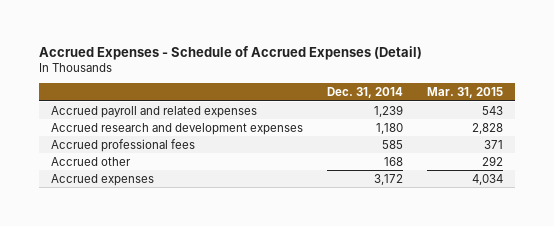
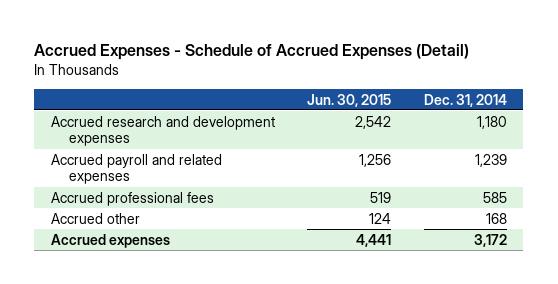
[426,87,503,99] Mar. 31, 2015 -> none
none -> [307,93,392,107] Jun. 30, 2015
[51,105,258,118] Accrued payroll and related expenses -> [50,153,222,185] Accrued payroll and related expenses

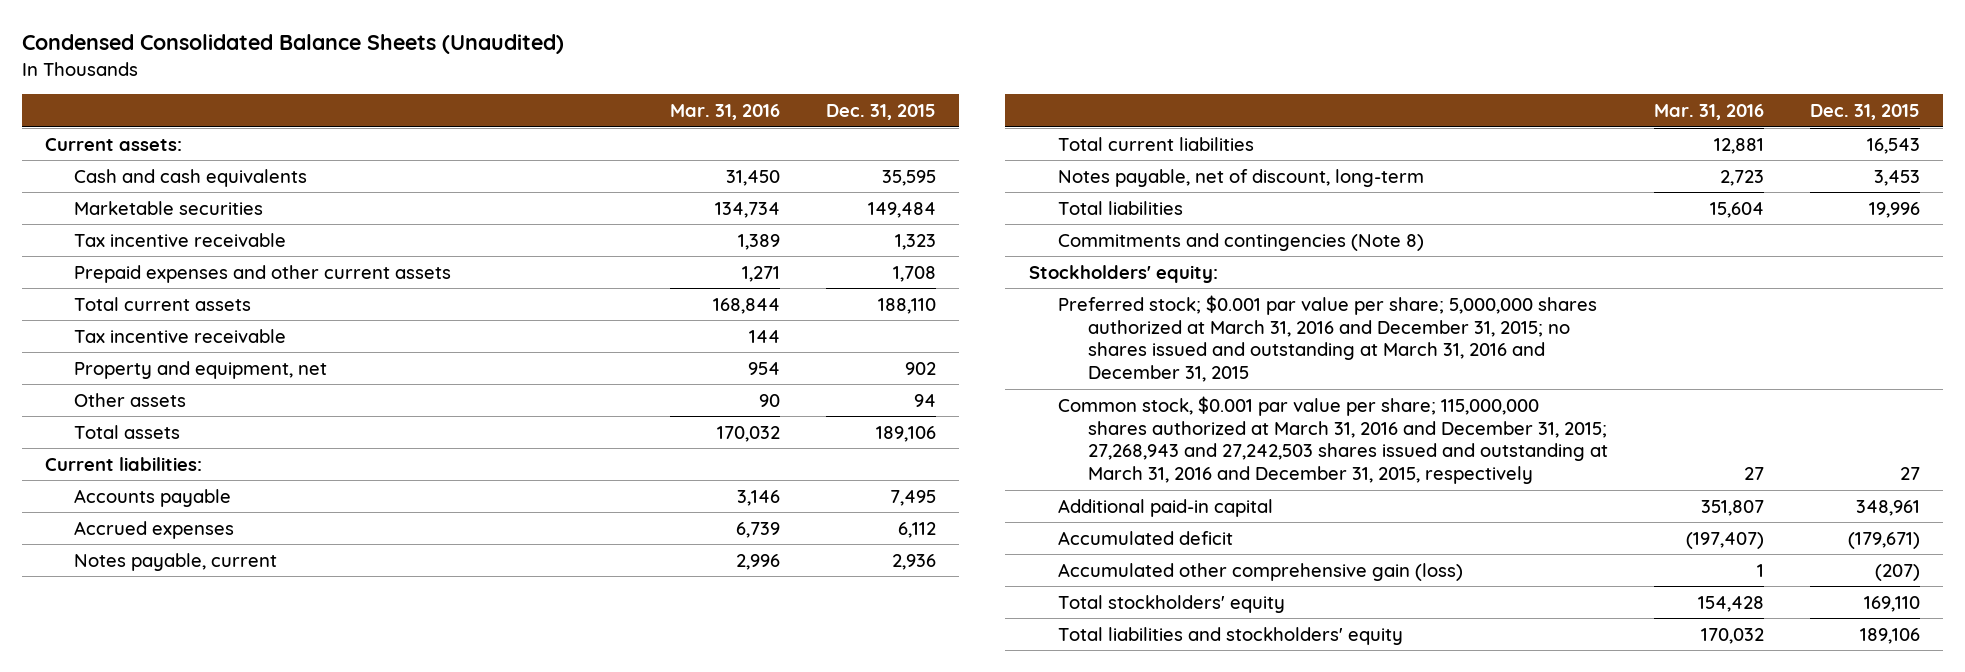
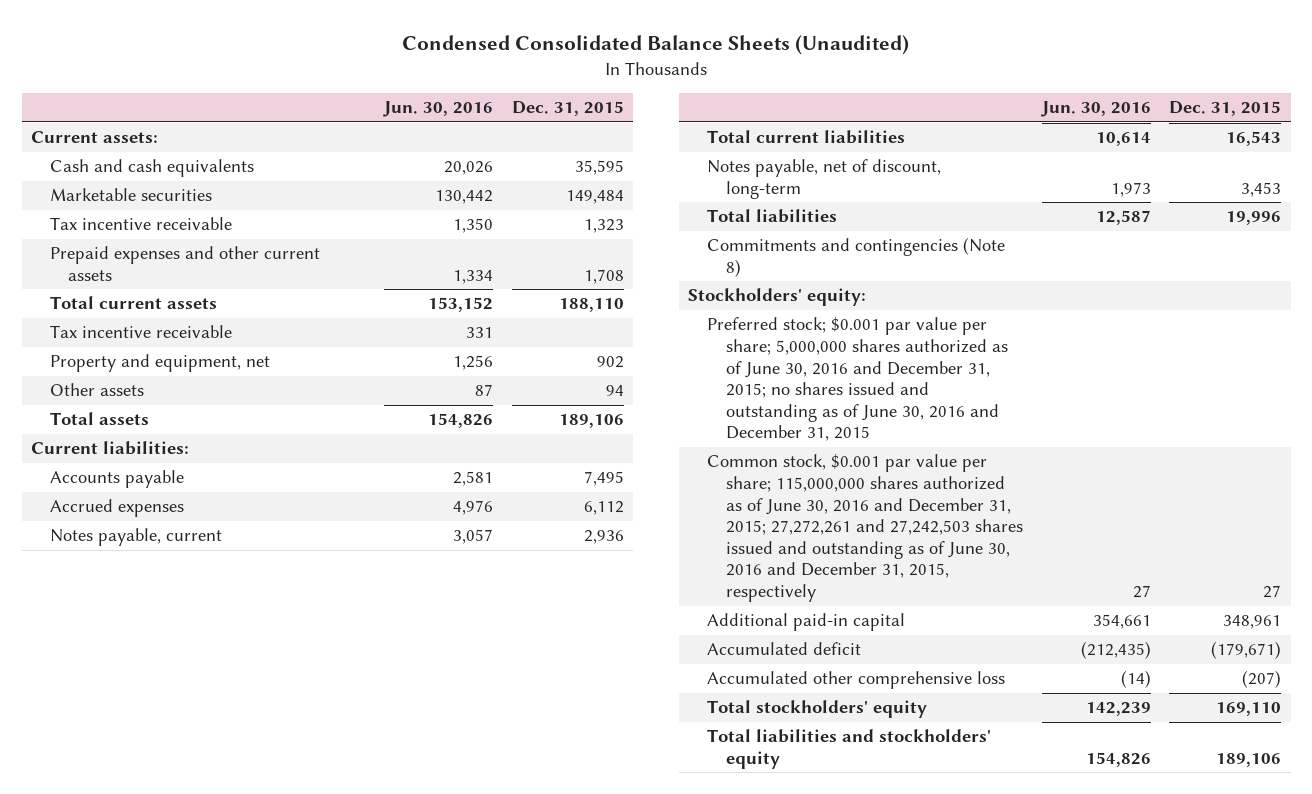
[669,104,780,121] Mar. 31, 2016 -> none
none -> [383,101,494,118] Jun. 30, 2016
[1058,294,1598,383] Preferred stock; $0.001 par value per share; 5,000,000 shares authorized at March 31, 2016 and December 31, 2015; no shares issued and outstanding at March 31, 2016 and December 31, 2015 -> [707,317,1008,442] Preferred stock; $0.001 par value per share; 5,000,000 shares authorized as of June 30, 2016 and December 31, 2015; no shares issued and outstanding as of June 30, 2016 and December 31, 2015
[1058,395,1608,485] Common stock, $0.001 par value per share; 115,000,000 shares authorized at March 31, 2016 and December 31, 2015; 27,268,943 and 27,242,503 shares issued and outstanding at March 31, 2016 and December 31, 2015, respectively -> [707,454,1023,603] Common stock, $0.001 par value per share; 115,000,000 shares authorized as of June 30, 2016 and December 31, 2015; 27,272,261 and 27,242,503 shares issued and outstanding as of June 30, 2016 and December 31, 2015, respectively
[1058,562,1464,581] Accumulated other comprehensive gain (loss) -> [707,671,1006,690] Accumulated other comprehensive loss

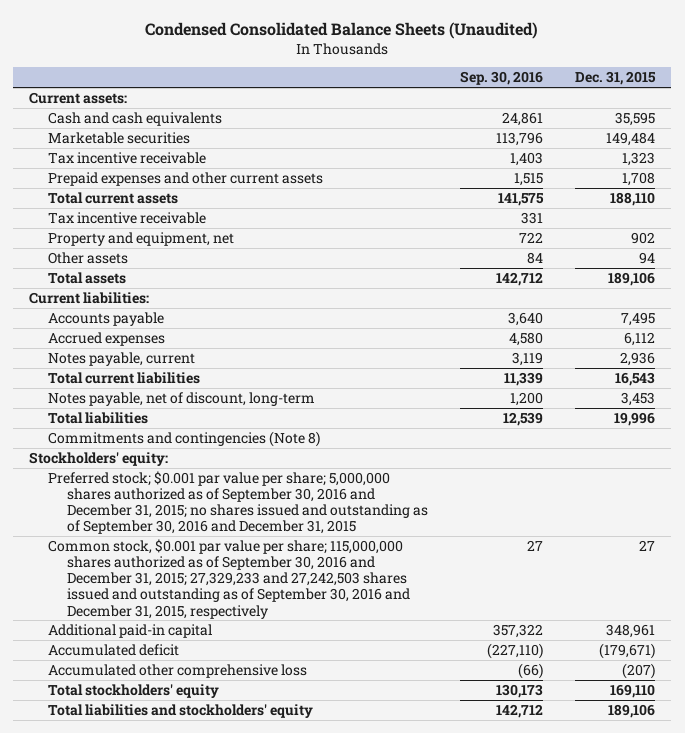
[383,101,494,118] Jun. 30, 2016 -> none
none -> [460,71,544,86] Sep. 30, 2016
[707,317,1008,442] Preferred stock; $0.001 par value per share; 5,000,000 shares authorized as of June 30, 2016 and December 31, 2015; no shares issued and outstanding as of June 30, 2016 and December 31, 2015 -> [48,470,429,535] Preferred stock; $0.001 par value per share; 5,000,000 shares authorized as of September 30, 2016 and December 31, 2015; no shares issued and outstanding as of September 30, 2016 and December 31, 2015
[707,454,1023,603] Common stock, $0.001 par value per share; 115,000,000 shares authorized as of June 30, 2016 and December 31, 2015; 27,272,261 and 27,242,503 shares issued and outstanding as of June 30, 2016 and December 31, 2015, respectively -> [48,538,411,619] Common stock, $0.001 par value per share; 115,000,000 shares authorized as of September 30, 2016 and December 31, 2015; 27,329,233 and 27,242,503 shares issued and outstanding as of September 30, 2016 and December 31, 2015, respectively

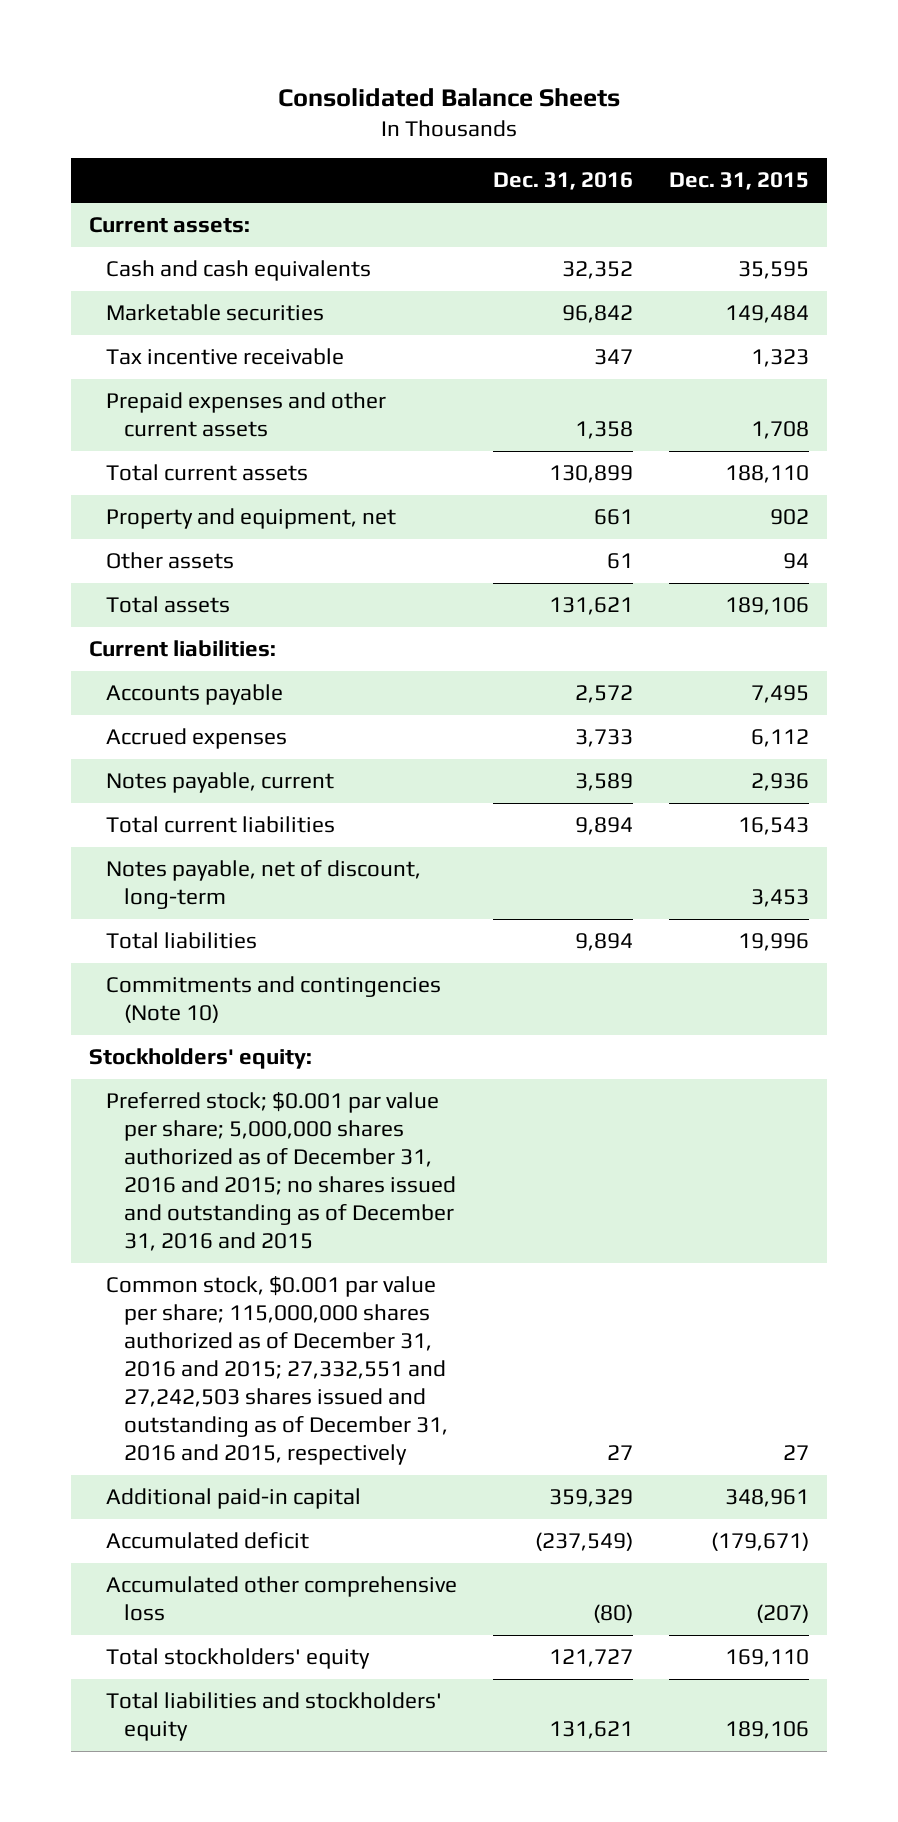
[145,21,539,39] Condensed Consolidated Balance Sheets (Unaudited) -> [278,87,621,107] Consolidated Balance Sheets
[460,71,544,86] Sep. 30, 2016 -> none
none -> [493,172,634,191] Dec. 31, 2016
[48,211,207,224] Tax incentive receivable -> none
[48,430,321,447] Commitments and contingencies (Note 8) -> [106,976,442,1024] Commitments and contingencies (Note 10)
[48,470,429,535] Preferred stock; $0.001 par value per share; 5,000,000 shares authorized as of September 30, 2016 and December 31, 2015; no shares issued and outstanding as of September 30, 2016 and December 31, 2015 -> [106,1092,456,1252] Preferred stock; $0.001 par value per share; 5,000,000 shares authorized as of December 31, 2016 and 2015; no shares issued and outstanding as of December 31, 2016 and 2015
[48,538,411,619] Common stock, $0.001 par value per share; 115,000,000 shares authorized as of September 30, 2016 and December 31, 2015; 27,329,233 and 27,242,503 shares issued and outstanding as of September 30, 2016 and December 31, 2015, respectively -> [106,1276,448,1465] Common stock, $0.001 par value per share; 115,000,000 shares authorized as of December 31, 2016 and 2015; 27,332,551 and 27,242,503 shares issued and outstanding as of December 31, 2016 and 2015, respectively

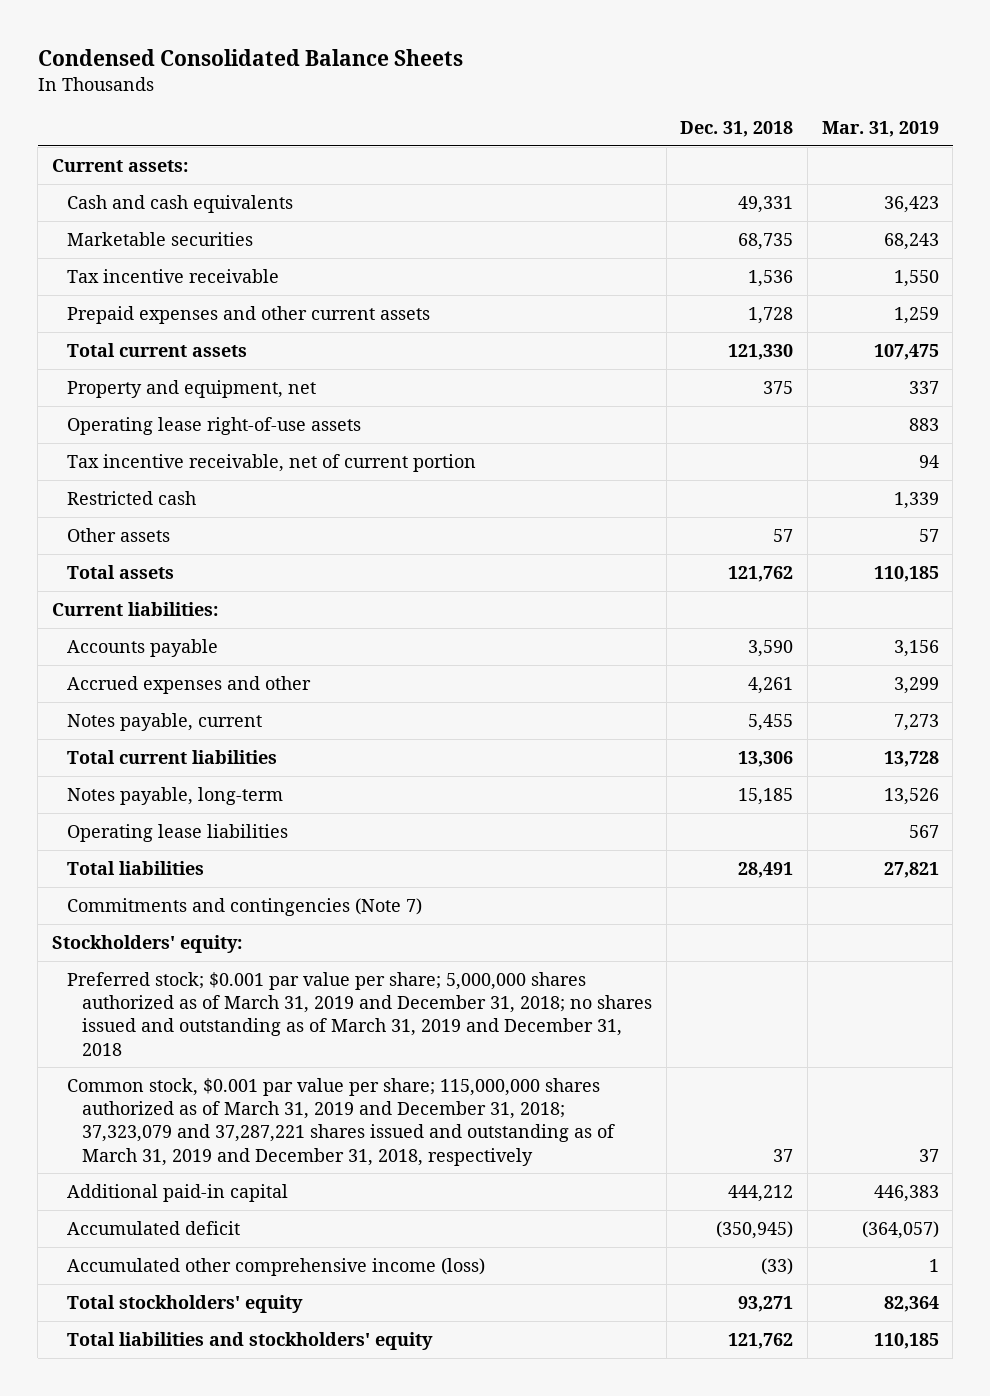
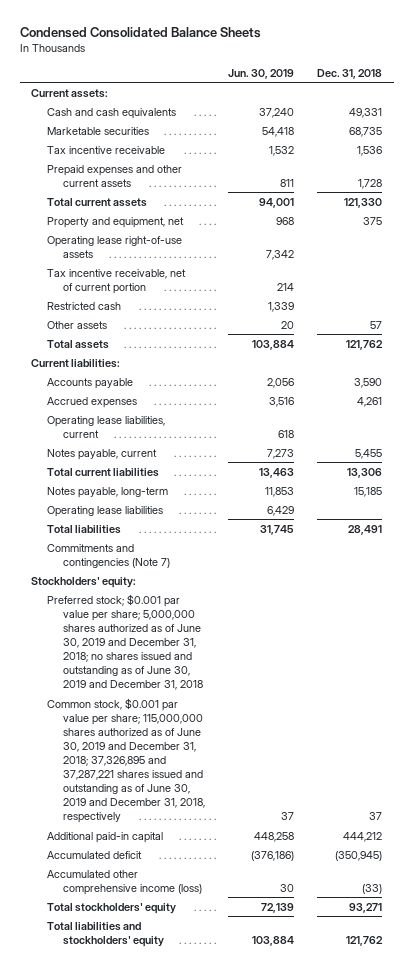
[821,120,939,137] Mar. 31, 2019 -> none
none -> [228,68,295,79] Jun. 30, 2019
[66,675,311,694] Accrued expenses and other -> [46,396,137,408] Accrued expenses
none -> [46,415,165,438] Operating lease liabilities, current
[66,971,653,1056] Preferred stock; $0.001 par value per share; 5,000,000 shares authorized as of March 31, 2019 and December 31, 2018; no shares issued and outstanding as of March 31, 2019 and December 31, 2018 -> [46,593,203,691] Preferred stock; $0.001 par value per share; 5,000,000 shares authorized as of June 30, 2019 and December 31, 2018; no shares issued and outstanding as of June 30, 2019 and December 31, 2018
[66,1077,616,1166] Common stock, $0.001 par value per share; 115,000,000 shares authorized as of March 31, 2019 and December 31, 2018; 37,323,079 and 37,287,221 shares issued and outstanding as of March 31, 2019 and December 31, 2018, respectively -> [46,697,205,824] Common stock, $0.001 par value per share; 115,000,000 shares authorized as of June 30, 2019 and December 31, 2018; 37,326,895 and 37,287,221 shares issued and outstanding as of June 30, 2019 and December 31, 2018, respectively

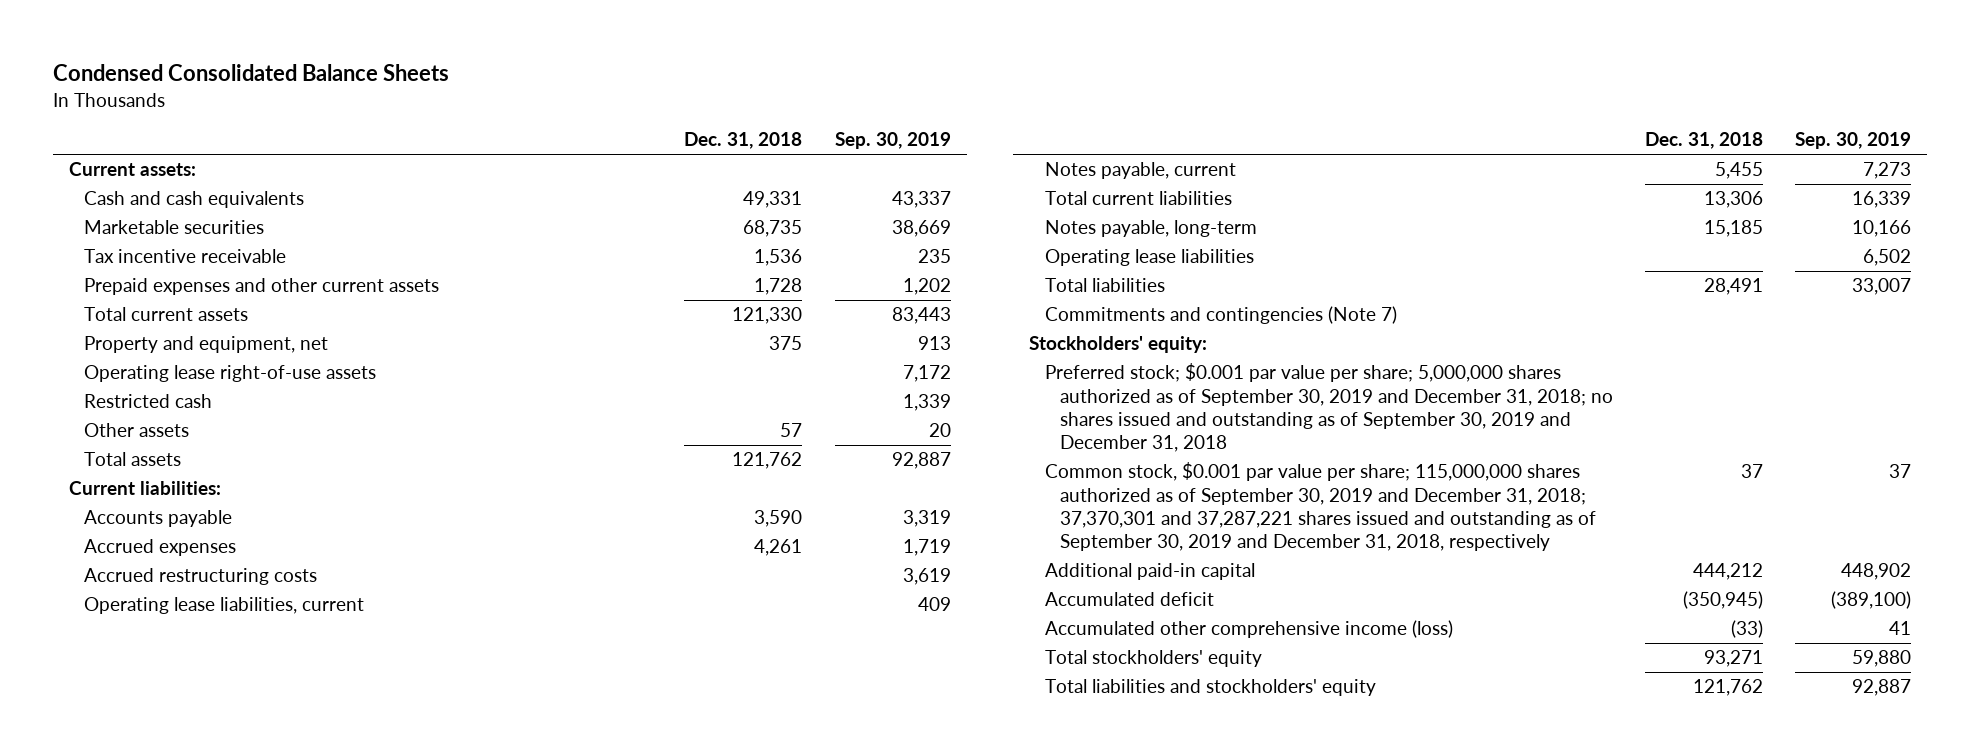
[228,68,295,79] Jun. 30, 2019 -> none
none -> [834,132,951,150] Sep. 30, 2019
[46,268,186,294] Tax incentive receivable, net of current portion -> none
none -> [84,568,318,586] Accrued restructuring costs
[46,593,203,691] Preferred stock; $0.001 par value per share; 5,000,000 shares authorized as of June 30, 2019 and December 31, 2018; no shares issued and outstanding as of June 30, 2019 and December 31, 2018 -> [1044,363,1613,453] Preferred stock; $0.001 par value per share; 5,000,000 shares authorized as of September 30, 2019 and December 31, 2018; no shares issued and outstanding as of September 30, 2019 and December 31, 2018
[46,697,205,824] Common stock, $0.001 par value per share; 115,000,000 shares authorized as of June 30, 2019 and December 31, 2018; 37,326,895 and 37,287,221 shares issued and outstanding as of June 30, 2019 and December 31, 2018, respectively -> [1044,462,1596,552] Common stock, $0.001 par value per share; 115,000,000 shares authorized as of September 30, 2019 and December 31, 2018; 37,370,301 and 37,287,221 shares issued and outstanding as of September 30, 2019 and December 31, 2018, respectively

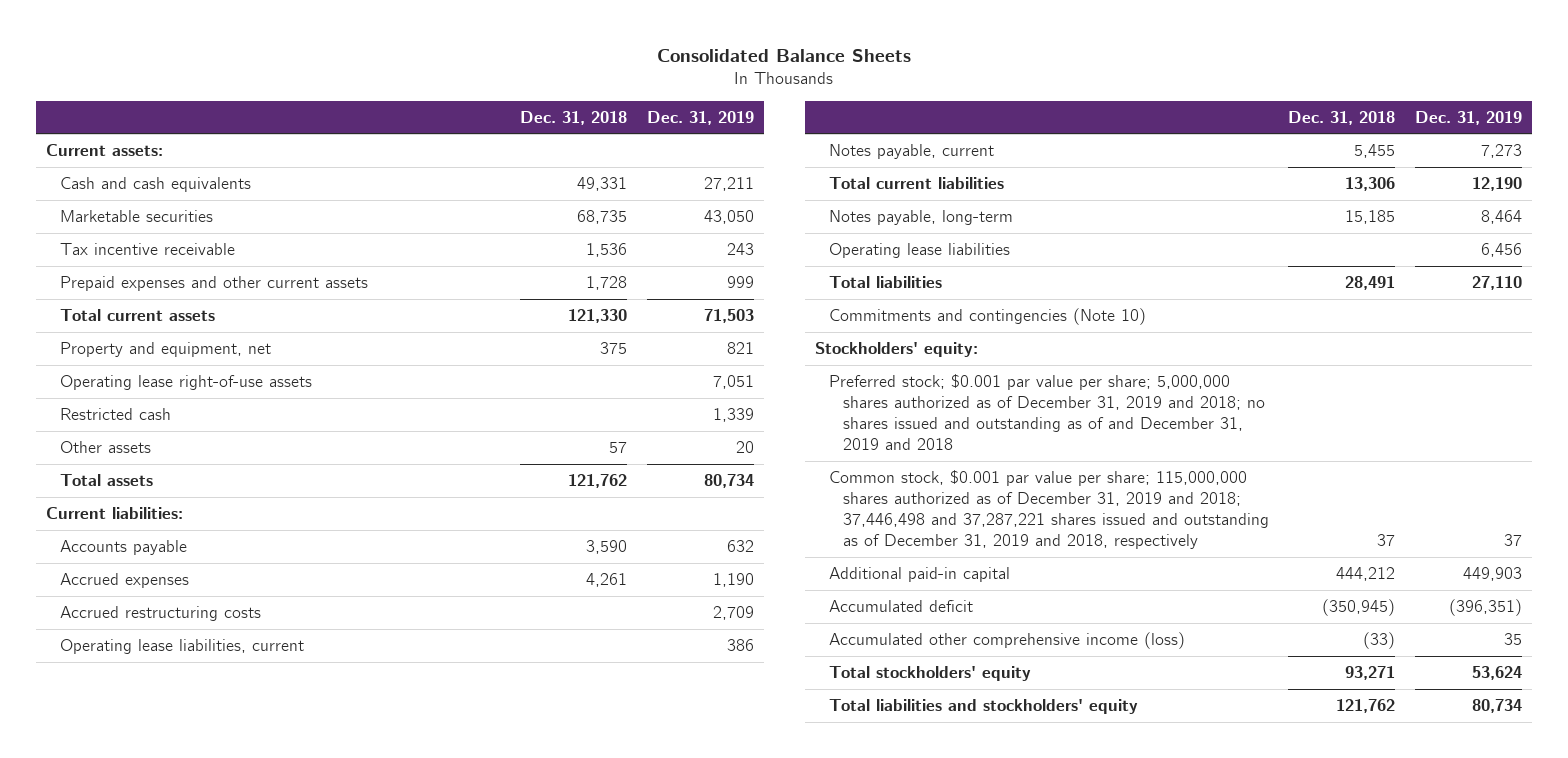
[52,64,449,82] Condensed Consolidated Balance Sheets -> [657,48,912,62] Consolidated Balance Sheets
[834,132,951,150] Sep. 30, 2019 -> none
none -> [646,110,754,125] Dec. 31, 2019
[1044,306,1397,325] Commitments and contingencies (Note 7) -> [828,308,1146,326] Commitments and contingencies (Note 10)
[1044,363,1613,453] Preferred stock; $0.001 par value per share; 5,000,000 shares authorized as of September 30, 2019 and December 31, 2018; no shares issued and outstanding as of September 30, 2019 and December 31, 2018 -> [828,374,1265,450] Preferred stock; $0.001 par value per share; 5,000,000 shares authorized as of December 31, 2019 and 2018; no shares issued and outstanding as of and December 31, 2019 and 2018
[1044,462,1596,552] Common stock, $0.001 par value per share; 115,000,000 shares authorized as of September 30, 2019 and December 31, 2018; 37,370,301 and 37,287,221 shares issued and outstanding as of September 30, 2019 and December 31, 2018, respectively -> [828,470,1269,549] Common stock, $0.001 par value per share; 115,000,000 shares authorized as of December 31, 2019 and 2018; 37,446,498 and 37,287,221 shares issued and outstanding as of December 31, 2019 and 2018, respectively

